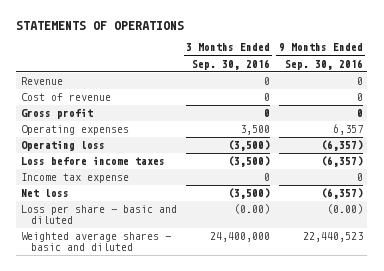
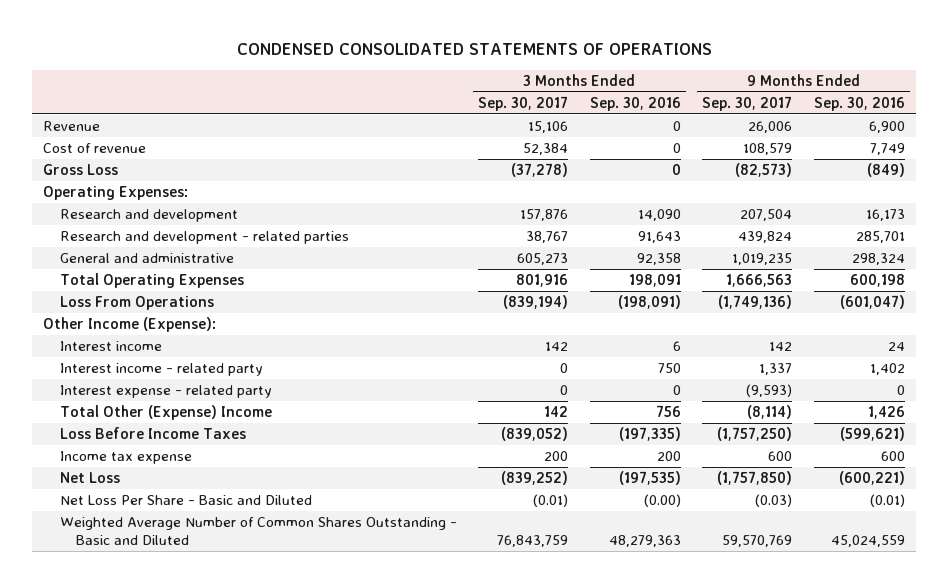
[16,21,185,31] STATEMENTS OF OPERATIONS -> [236,43,712,56] CONDENSED CONSOLIDATED STATEMENTS OF OPERATIONS
none -> [478,95,569,111] Sep. 30, 2017
none -> [702,95,793,111] Sep. 30, 2017
[356,77,363,86] 0 -> [868,120,905,133] 6,900
[356,93,363,102] 0 -> [869,142,905,155] 7,749
[20,108,93,120] Gross profit -> [42,163,118,175] Gross Loss
[356,109,363,118] 0 -> [866,162,905,177] (849)
none -> [42,185,188,200] Operating Expenses:
none -> [59,208,238,222] Research and development
none -> [59,230,349,244] Research and development - related parties
none -> [59,252,234,263] General and administrative
[20,125,129,136] Operating expenses -> [59,272,244,288] Total Operating Expenses
[239,125,270,136] 3,500 -> [628,273,681,287] 198,091
[332,124,363,136] 6,357 -> [849,273,905,287] 600,198
[20,140,105,152] Operating loss -> [59,295,214,310] Loss From Operations
[227,140,270,152] (3,500) -> [617,294,681,309] (198,091)
[320,140,363,152] (6,357) -> [839,294,905,309] (601,047)
none -> [42,316,216,332] Other Income (Expense):
none -> [59,340,162,351] Interest income
none -> [59,362,263,376] Interest income - related party
none -> [59,384,272,398] Interest expense - related party
none -> [59,404,272,420] Total Other (Expense) Income
[20,156,165,166] Loss before income taxes -> [59,426,246,439] Loss Before Income Taxes
[227,156,270,168] (3,500) -> [618,426,681,441] (197,335)
[320,156,363,168] (6,357) -> [839,426,905,441] (599,621)
[263,173,270,182] 0 -> [656,450,681,461] 200
[356,173,363,182] 0 -> [880,450,905,461] 600
[20,189,69,198] Net loss -> [59,471,120,483] Net Loss
[227,188,270,200] (3,500) -> [618,470,681,485] (197,535)
[320,188,363,200] (6,357) -> [838,470,905,485] (600,221)
[20,205,177,224] Loss per share - basic and diluted -> [59,494,312,505] Net Loss Per Share - Basic and Diluted
[326,204,363,215] (0.00) -> [869,493,905,507] (0.01)
[20,232,171,251] Weighted average shares - basic and diluted -> [59,516,457,545] Weighted Average Number of Common Shares Outstanding - Basic and Diluted
[209,232,270,243] 24,400,000 -> [608,534,681,547] 48,279,363
[302,232,363,243] 22,440,523 -> [830,534,905,547] 45,024,559

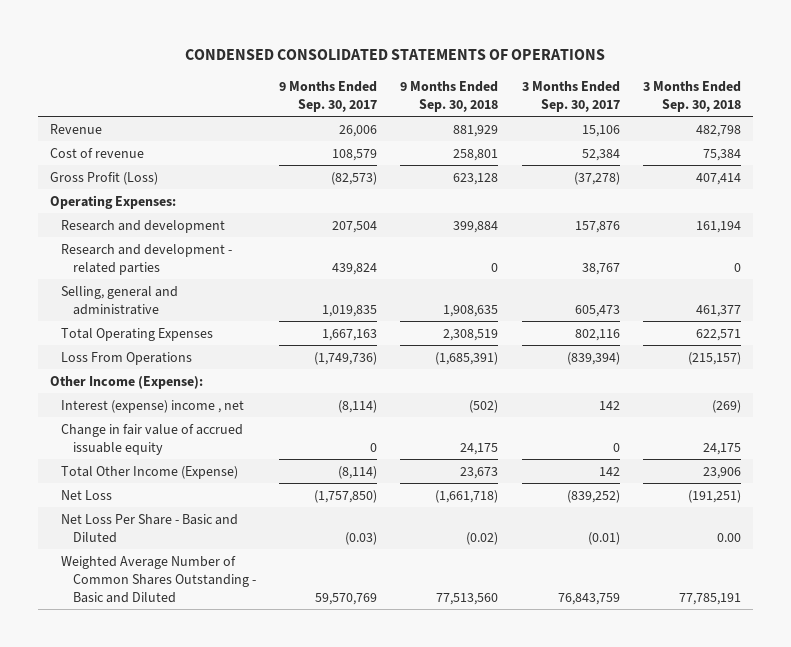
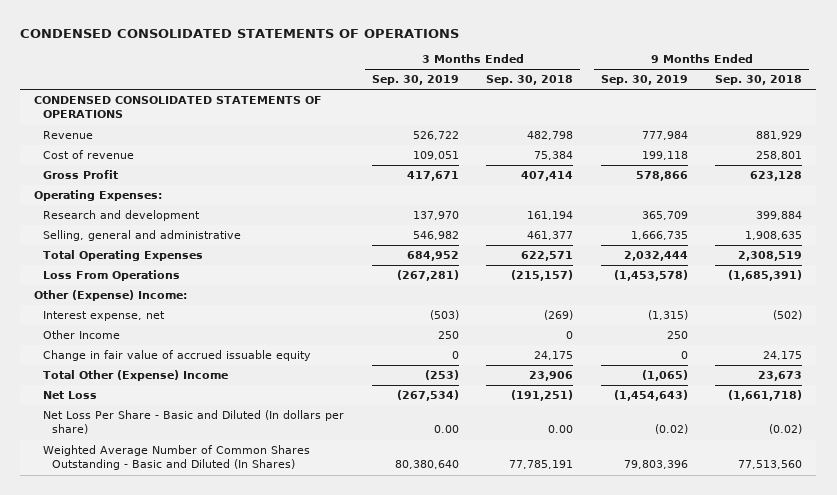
[279,80,378,112] 9 Months Ended Sep. 30, 2017 -> none
[521,80,620,112] 3 Months Ended Sep. 30, 2017 -> none
none -> [371,75,459,86] Sep. 30, 2019
none -> [600,75,688,86] Sep. 30, 2019
none -> [34,96,323,119] CONDENSED CONSOLIDATED STATEMENTS OF OPERATIONS
[49,171,158,185] Gross Profit (Loss) -> [43,170,119,180] Gross Profit
[61,243,233,275] Research and development - related parties -> none
[49,375,203,389] Other Income (Expense): -> [34,290,188,302] Other (Expense) Income:
[61,399,245,413] Interest (expense) income , net -> [43,311,166,322] Interest expense, net
none -> [43,330,121,340] Other Income
[61,465,239,479] Total Other Income (Expense) -> [43,370,229,382] Total Other (Expense) Income
[61,513,239,543] Net Loss Per Share - Basic and Diluted -> [43,410,345,435] Net Loss Per Share - Basic and Diluted (In dollars per share)
[61,555,256,603] Weighted Average Number of Common Shares Outstanding - Basic and Diluted -> [43,445,311,471] Weighted Average Number of Common Shares Outstanding - Basic and Diluted (In Shares)

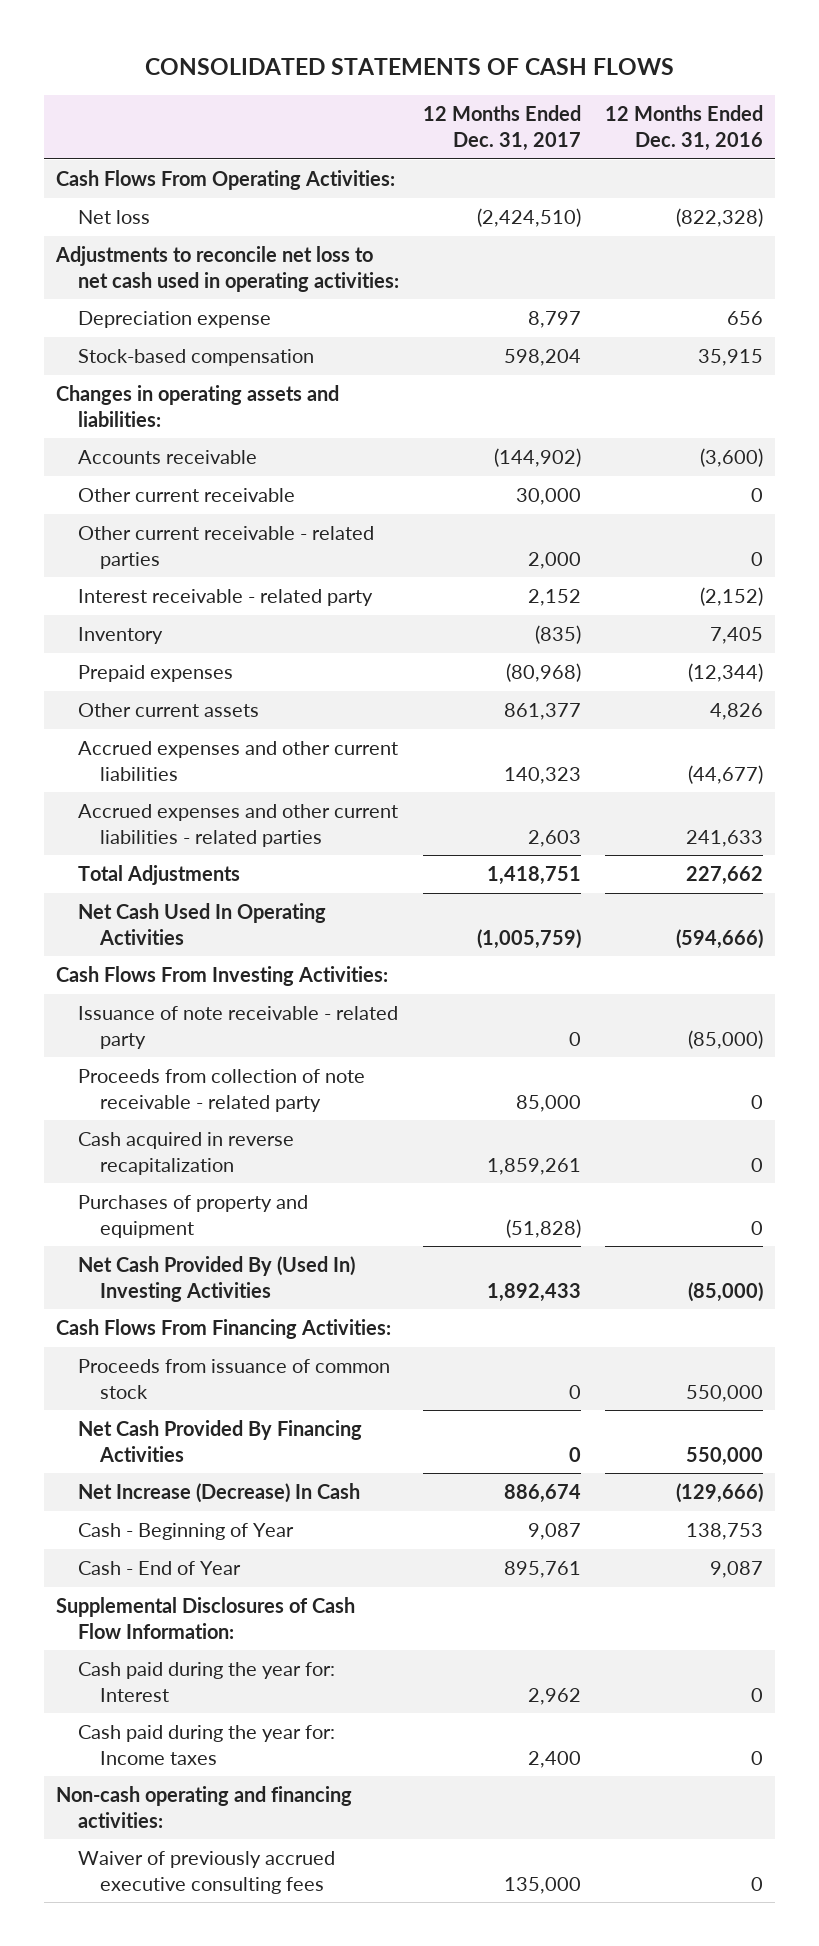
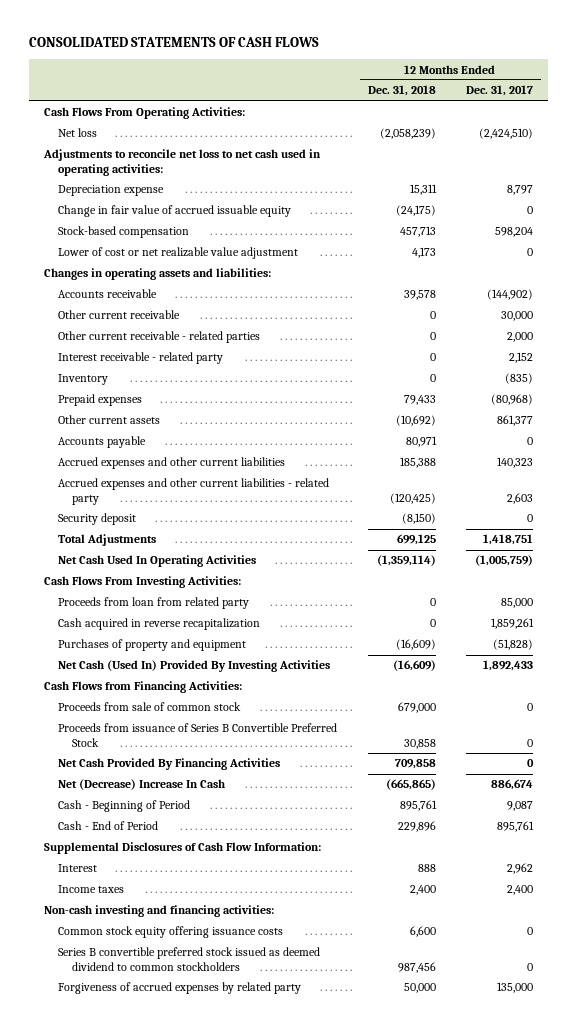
[604,105,763,151] 12 Months Ended Dec. 31, 2016 -> none
none -> [367,85,436,97] Dec. 31, 2018
none -> [57,205,291,218] Change in fair value of accrued issuable equity
none -> [57,247,298,260] Lower of cost or net realizable value adjustment
none -> [57,436,146,449] Accounts payable
[78,804,399,847] Accrued expenses and other current liabilities - related parties -> [57,478,329,505] Accrued expenses and other current liabilities - related party
none -> [57,513,136,526] Security deposit
[78,1006,399,1049] Issuance of note receivable - related party -> none
[78,1069,366,1112] Proceeds from collection of note receivable - related party -> none
none -> [57,597,249,610] Proceeds from loan from related party
[78,1256,356,1302] Net Cash Provided By (Used In) Investing Activities -> [57,660,330,673] Net Cash (Used In) Provided By Investing Activities
[56,1319,392,1340] Cash Flows From Financing Activities: -> [44,681,243,694] Cash Flows from Financing Activities:
[78,1359,391,1399] Proceeds from issuance of common stock -> [57,702,241,712] Proceeds from sale of common stock
none -> [57,723,337,747] Proceeds from issuance of Series B Convertible Preferred Stock
[78,1483,361,1504] Net Increase (Decrease) In Cash -> [57,779,225,791] Net (Decrease) Increase In Cash
[78,1523,295,1541] Cash - Beginning of Year -> [57,800,190,813] Cash - Beginning of Period
[78,1561,242,1576] Cash - End of Year -> [57,821,158,831] Cash - End of Period
[78,1662,336,1702] Cash paid during the year for: Interest -> [57,864,97,873] Interest
[78,1725,336,1765] Cash paid during the year for: Income taxes -> [57,885,124,894] Income taxes
[56,1786,353,1828] Non-cash operating and financing activities: -> [44,905,275,918] Non-cash investing and financing activities:
none -> [57,926,283,939] Common stock equity offering issuance costs
none -> [57,947,320,971] Series B convertible preferred stock issued as deemed dividend to common stockholders
[78,1851,336,1894] Waiver of previously accrued executive consulting fees -> [57,982,301,995] Forgiveness of accrued expenses by related party

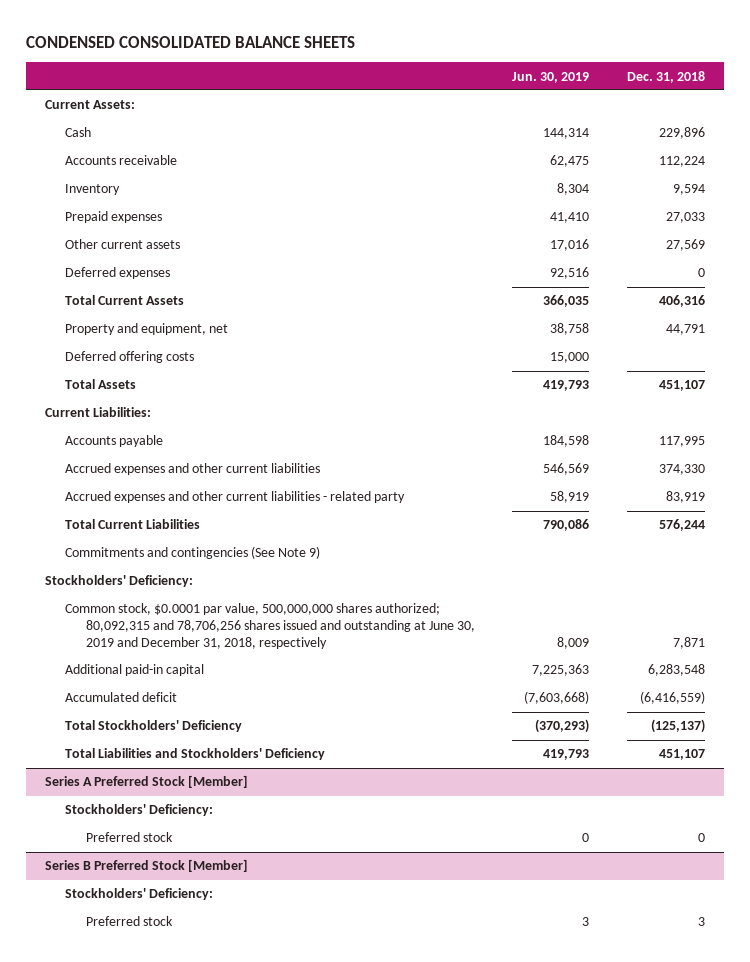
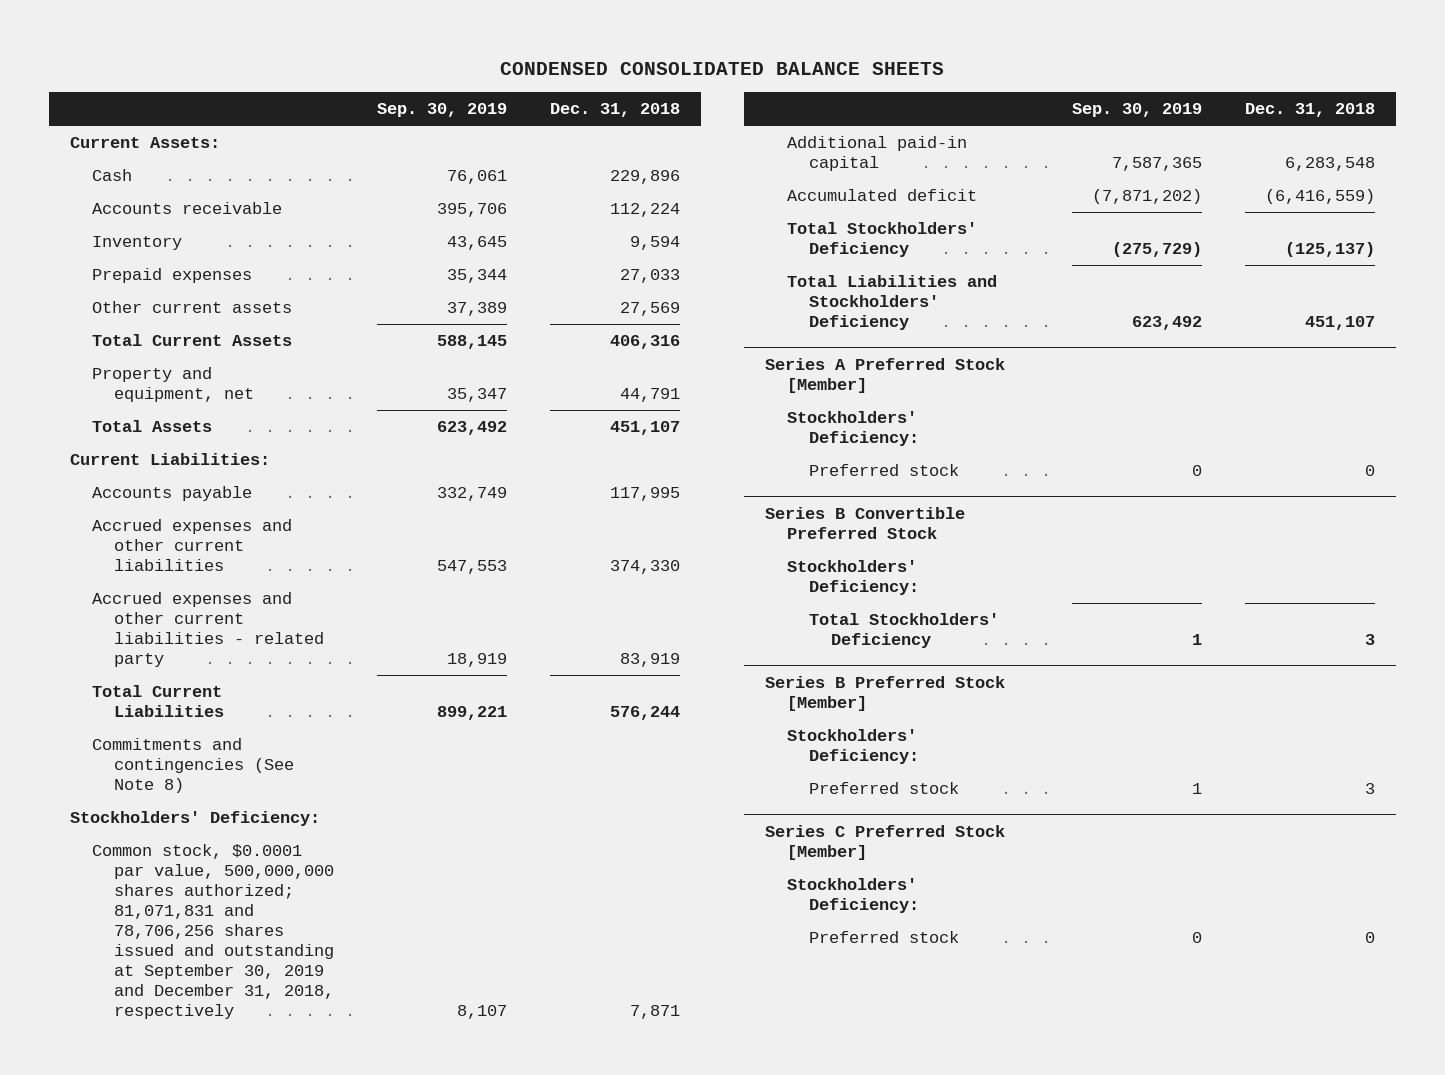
[512,71,590,83] Jun. 30, 2019 -> none
none -> [376,103,507,118] Sep. 30, 2019
[65,267,171,280] Deferred expenses -> none
[65,351,195,364] Deferred offering costs -> none
[65,546,321,560] Commitments and contingencies (See Note 9) -> [92,738,294,793] Commitments and contingencies (See Note 8)
[65,603,475,650] Common stock, $0.0001 par value, 500,000,000 shares authorized; 80,092,315 and 78,706,256 shares issued and outstanding at June 30, 2019 and December 31, 2018, respectively -> [92,844,334,1019] Common stock, $0.0001 par value, 500,000,000 shares authorized; 81,071,831 and 78,706,256 shares issued and outstanding at September 30, 2019 and December 31, 2018, respectively
none -> [765,506,966,539] Series B Convertible Preferred Stock
none -> [787,560,920,595] Stockholders' Deficiency:
none -> [809,613,1000,648] Total Stockholders' Deficiency
none -> [765,824,1006,860] Series C Preferred Stock [Member]
none -> [787,878,920,913] Stockholders' Deficiency:
none -> [809,931,960,944] Preferred stock

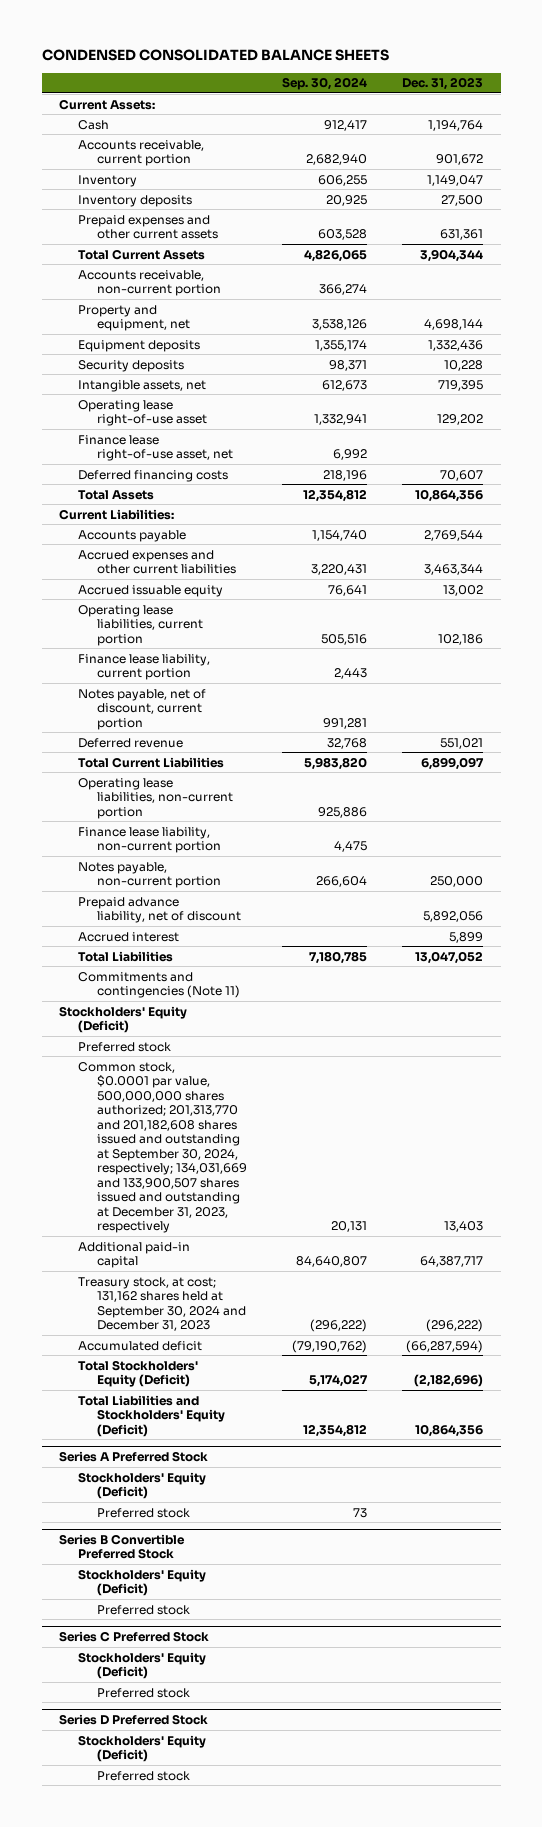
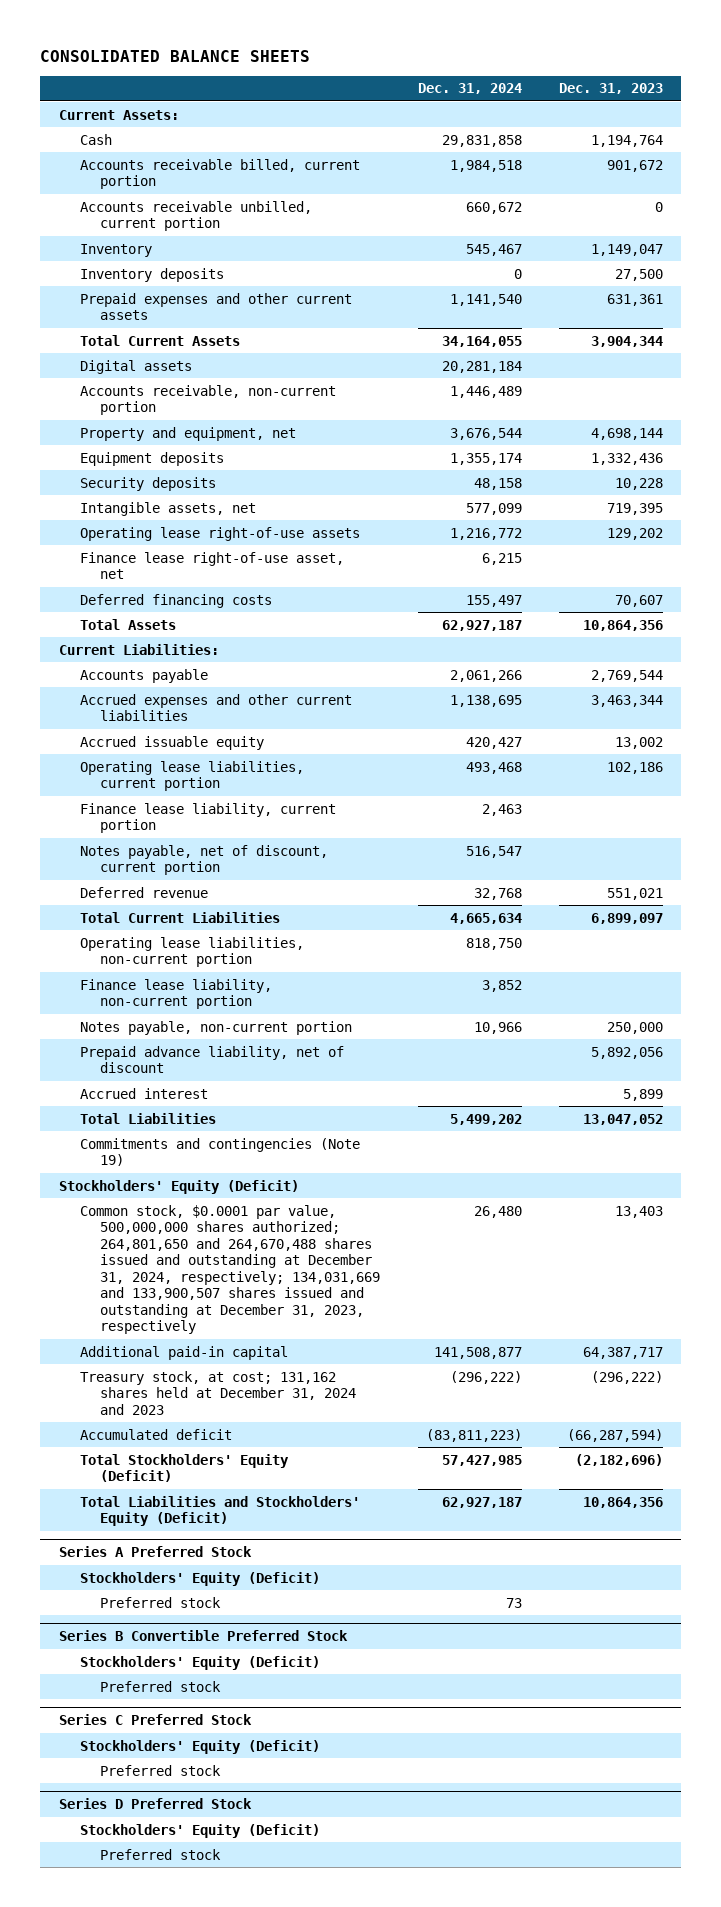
[41,49,389,62] CONDENSED CONSOLIDATED BALANCE SHEETS -> [40,49,311,62] CONSOLIDATED BALANCE SHEETS
[282,77,368,91] Sep. 30, 2024 -> none
none -> [417,83,522,95] Dec. 31, 2024
[78,139,205,167] Accounts receivable, current portion -> [79,158,360,190] Accounts receivable billed, current portion
none -> [79,200,312,232] Accounts receivable unbilled, current portion
none -> [79,359,192,374] Digital assets
[78,399,208,427] Operating lease right-of-use asset -> [79,526,360,541] Operating lease right-of-use assets
[78,971,241,999] Commitments and contingencies (Note 11) -> [79,1137,360,1167] Commitments and contingencies (Note 19)
[78,1041,172,1052] Preferred stock -> none
[78,1061,248,1234] Common stock, $0.0001 par value, 500,000,000 shares authorized; 201,313,770 and 201,182,608 shares issued and outstanding at September 30, 2024, respectively; 134,031,669 and 133,900,507 shares issued and outstanding at December 31, 2023, respectively -> [79,1204,381,1335] Common stock, $0.0001 par value, 500,000,000 shares authorized; 264,801,650 and 264,670,488 shares issued and outstanding at December 31, 2024, respectively; 134,031,669 and 133,900,507 shares issued and outstanding at December 31, 2023, respectively
[78,1276,247,1332] Treasury stock, at cost; 131,162 shares held at September 30, 2024 and December 31, 2023 -> [79,1370,357,1415] Treasury stock, at cost; 131,162 shares held at December 31, 2024 and 2023

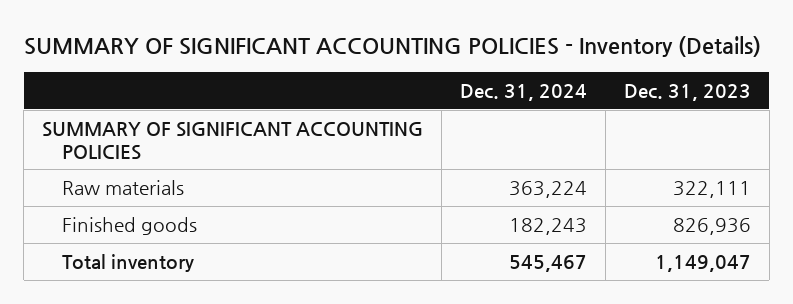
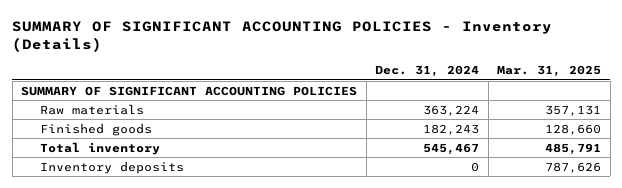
[623,83,751,101] Dec. 31, 2023 -> none
none -> [497,65,602,78] Mar. 31, 2025
none -> [39,160,184,174] Inventory deposits

